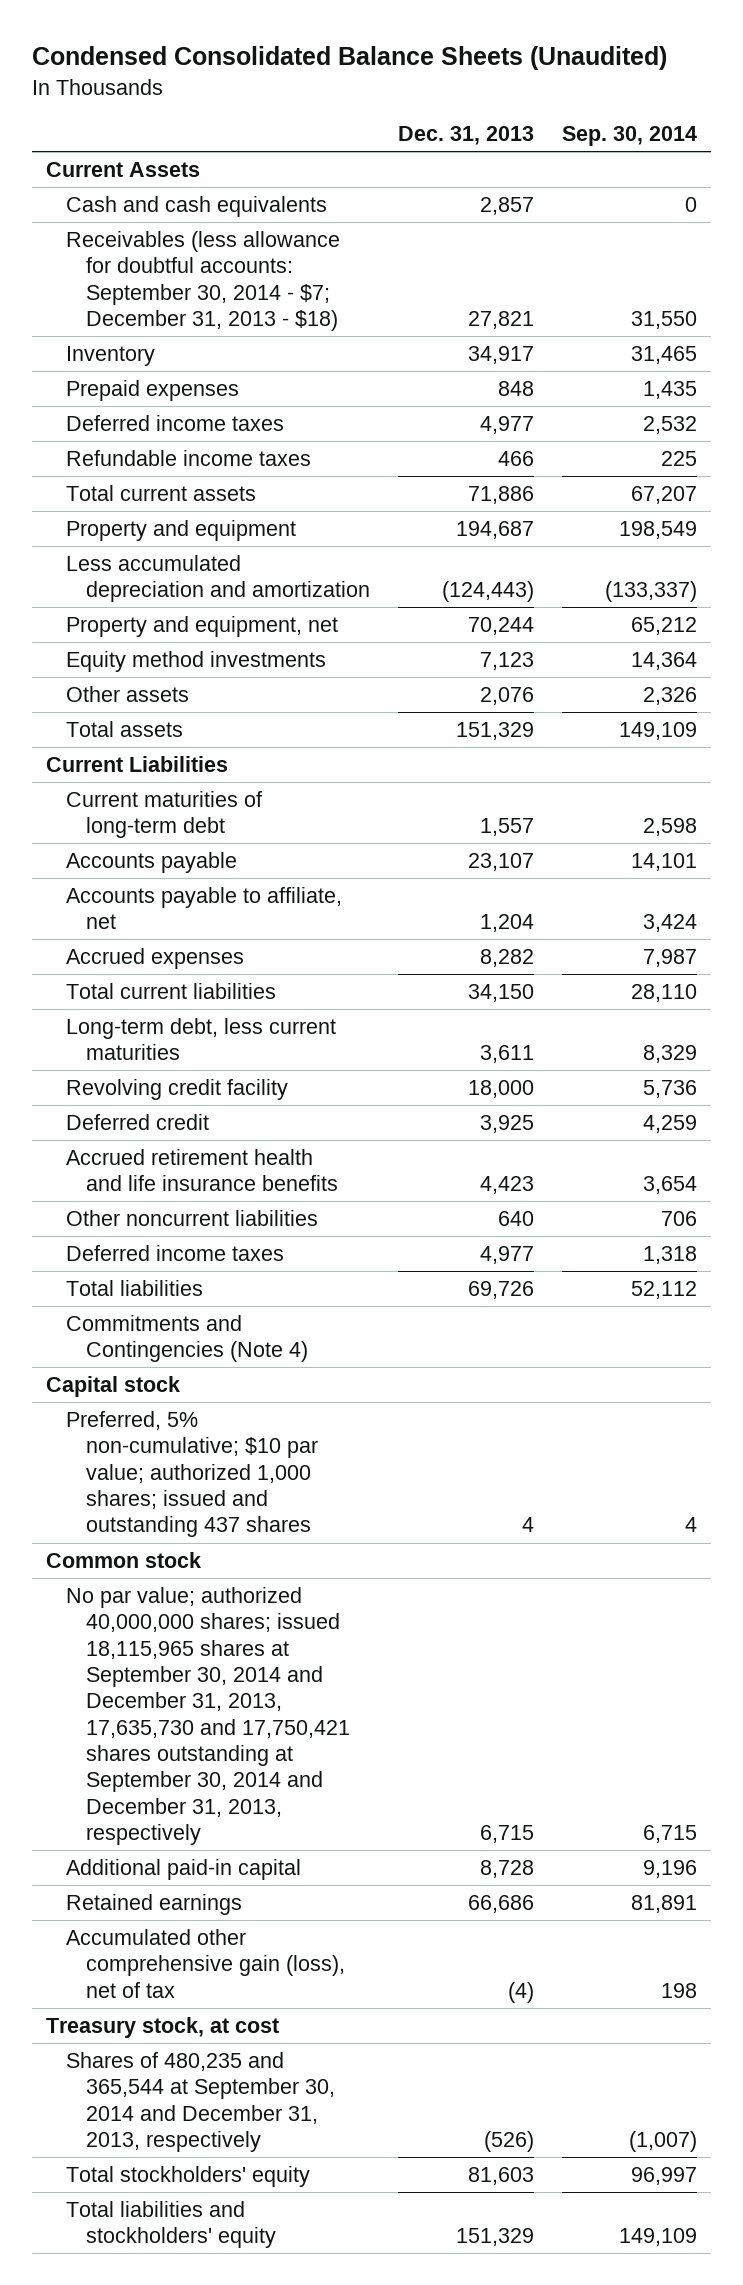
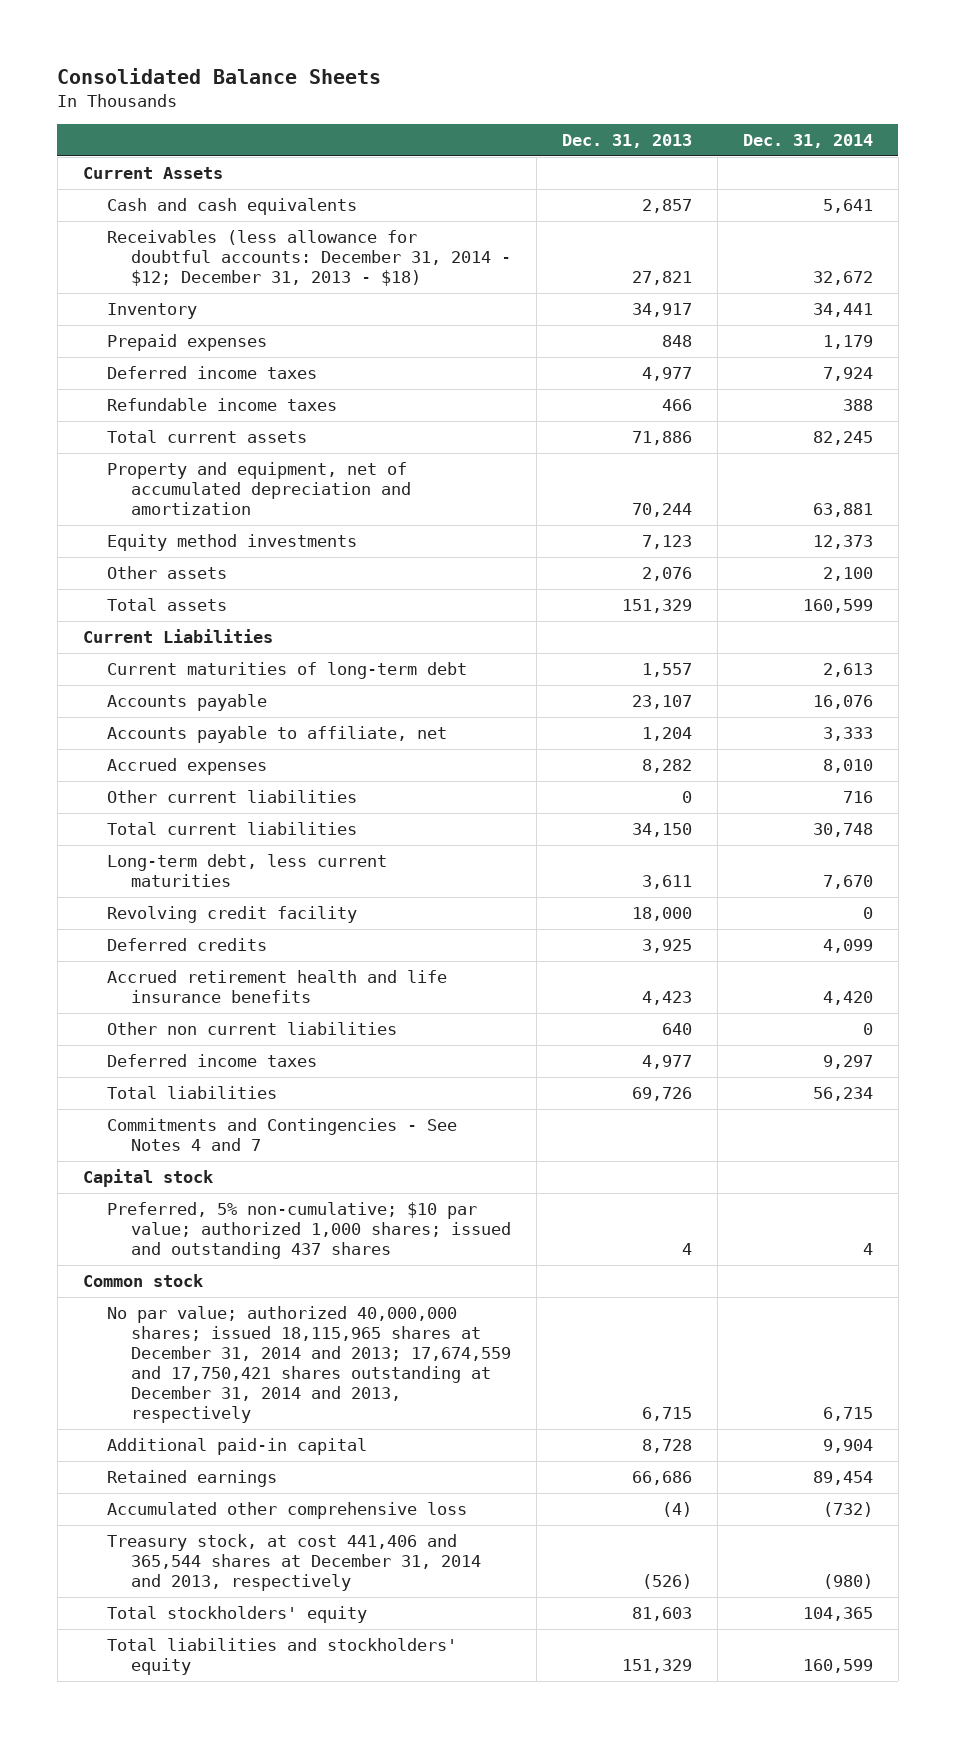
[32,46,668,71] Condensed Consolidated Balance Sheets (Unaudited) -> [57,67,382,84] Consolidated Balance Sheets
[561,126,697,147] Sep. 30, 2014 -> none
none -> [742,134,873,149] Dec. 31, 2014
[66,230,341,332] Receivables (less allowance for doubtful accounts: September 30, 2014 - $7; December 31, 2013 - $18) -> [106,229,512,287] Receivables (less allowance for doubtful accounts: December 31, 2014 - $12; December 31, 2013 - $18)
[66,519,297,541] Property and equipment -> none
[66,554,371,603] Less accumulated depreciation and amortization -> none
[66,615,339,637] Property and equipment, net -> [106,461,412,516] Property and equipment, net of accumulated depreciation and amortization
none -> [106,789,357,803] Other current liabilities
[66,1113,210,1130] Deferred credit -> [106,937,267,951] Deferred credits
[66,1209,319,1226] Other noncurrent liabilities -> [106,1021,397,1035] Other non current liabilities
[66,1314,309,1363] Commitments and Contingencies (Note 4) -> [106,1117,457,1152] Commitments and Contingencies - See Notes 4 and 7
[66,1586,351,1846] No par value; authorized 40,000,000 shares; issued 18,115,965 shares at September 30, 2014 and December 31, 2013, 17,635,730 and 17,750,421 shares outstanding at September 30, 2014 and December 31, 2013, respectively -> [106,1305,512,1424] No par value; authorized 40,000,000 shares; issued 18,115,965 shares at December 31, 2014 and 2013; 17,674,559 and 17,750,421 shares outstanding at December 31, 2014 and 2013, respectively
[45,2016,279,2038] Treasury stock, at cost -> none
[66,1928,346,1998] Accumulated other comprehensive gain (loss), net of tax -> [106,1501,467,1519] Accumulated other comprehensive loss
[66,2051,336,2153] Shares of 480,235 and 365,544 at September 30, 2014 and December 31, 2013, respectively -> [106,1533,482,1592] Treasury stock, at cost 441,406 and 365,544 shares at December 31, 2014 and 2013, respectively

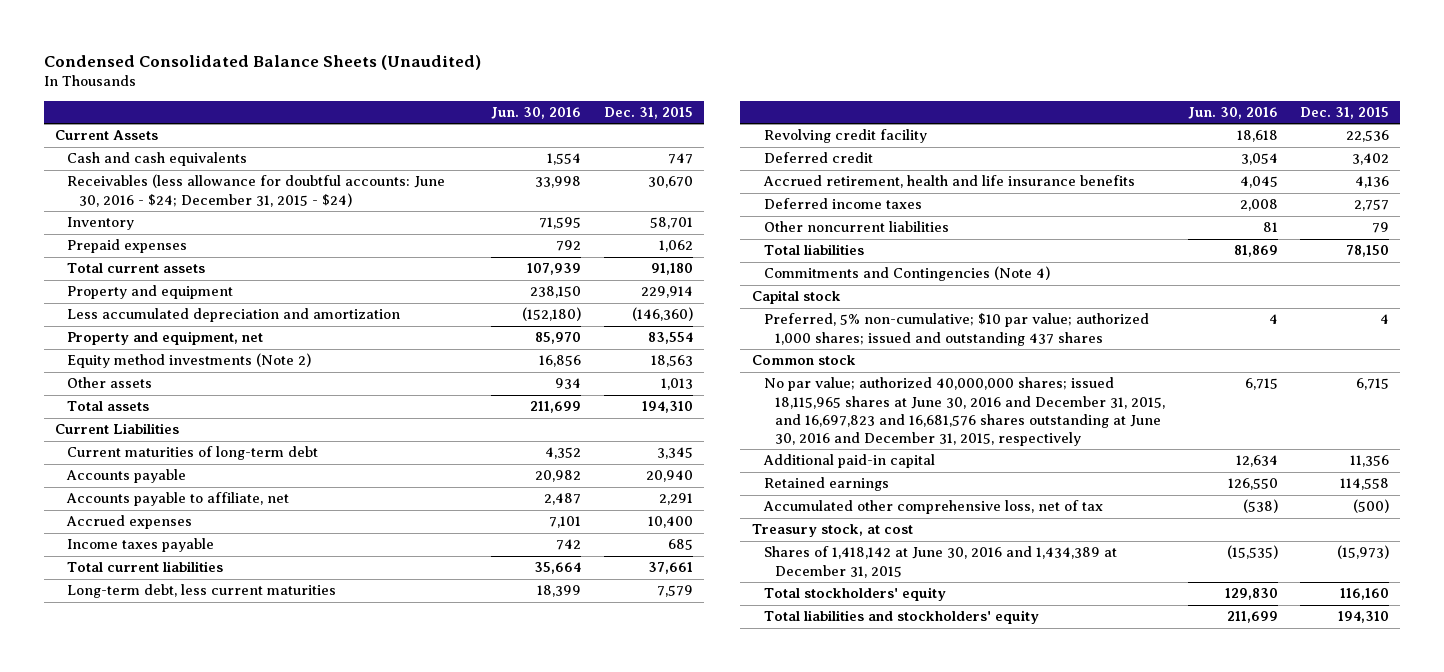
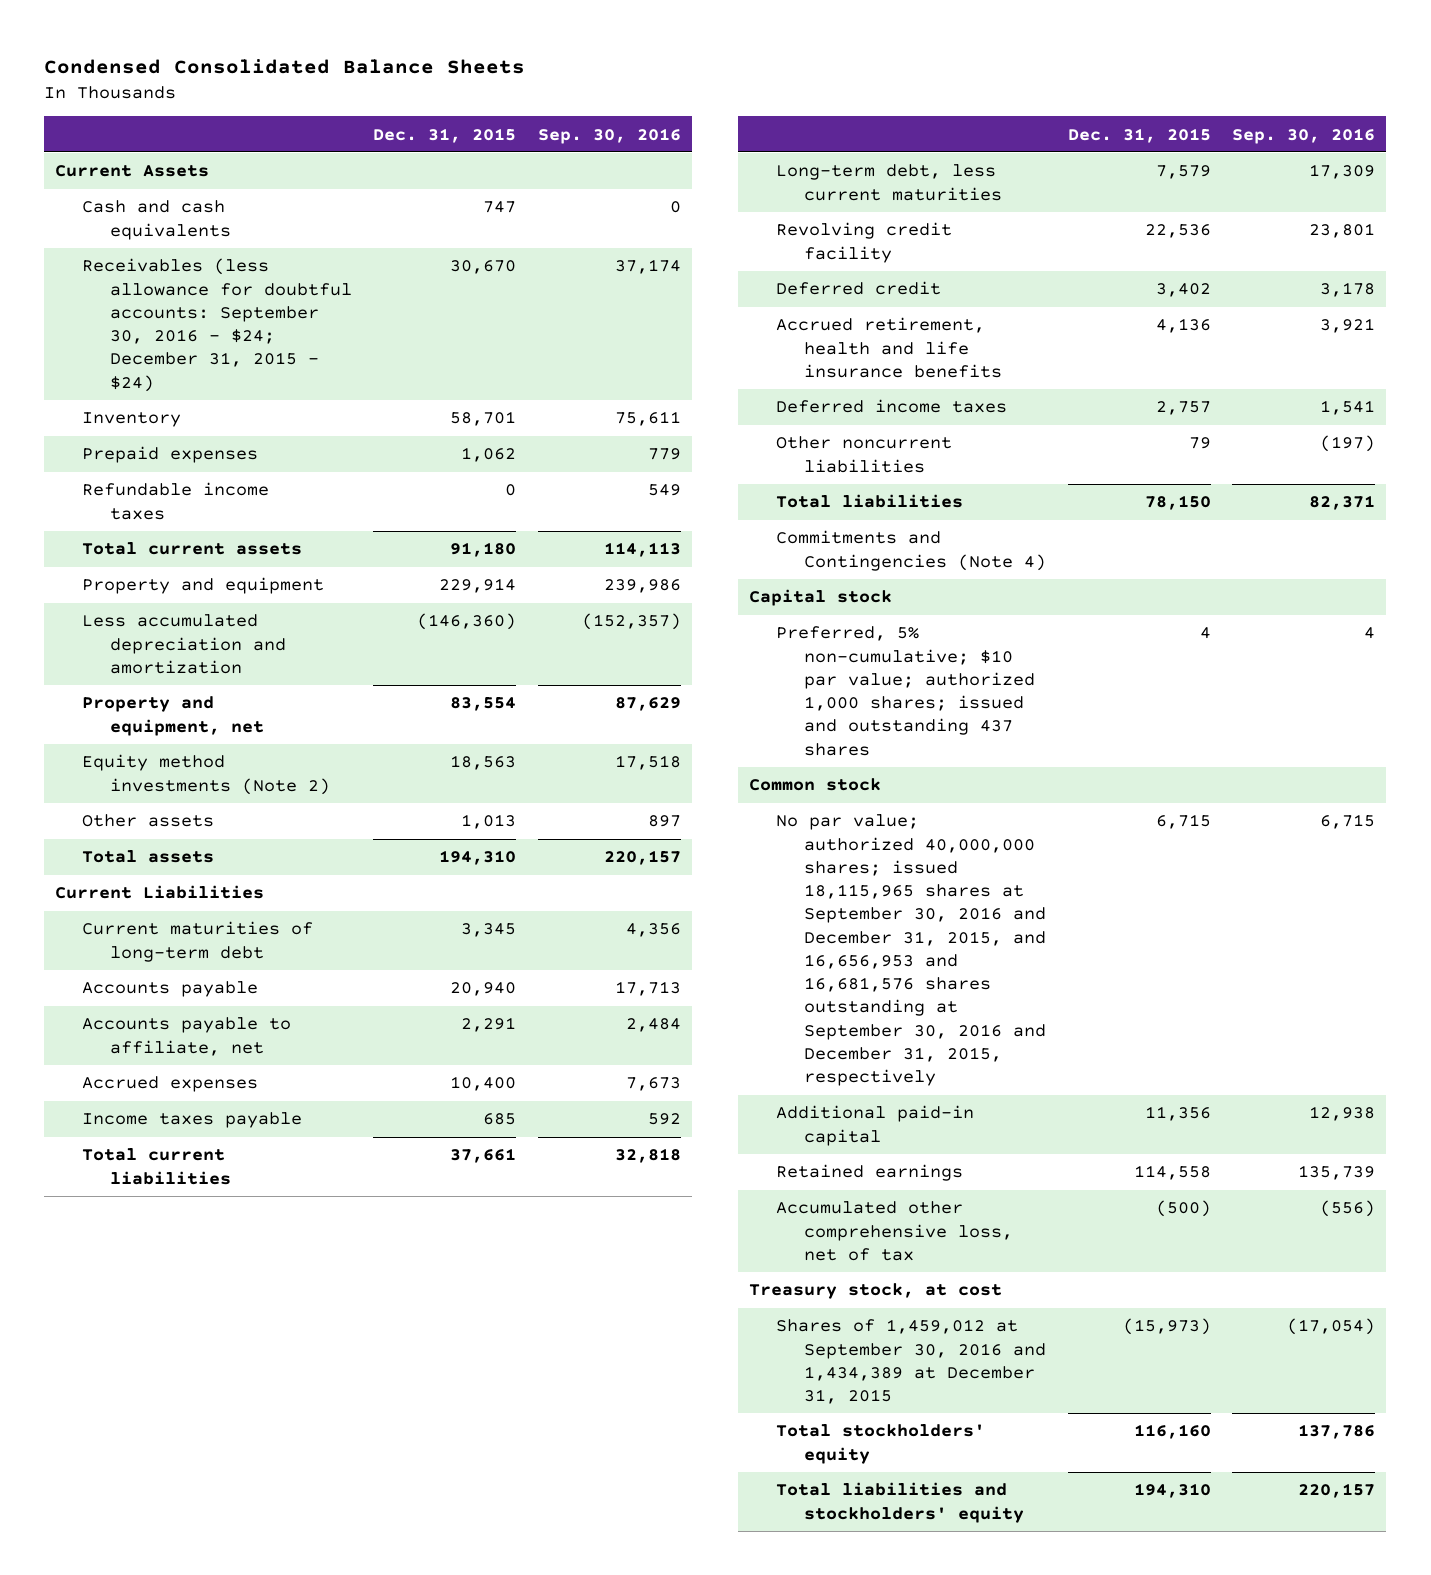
[43,54,481,70] Condensed Consolidated Balance Sheets (Unaudited) -> [44,58,526,74] Condensed Consolidated Balance Sheets
[491,107,582,120] Jun. 30, 2016 -> none
none -> [538,127,682,144] Sep. 30, 2016
[67,174,446,207] Receivables (less allowance for doubtful accounts: June 30, 2016 - $24; December 31, 2015 - $24) -> [82,258,352,392] Receivables (less allowance for doubtful accounts: September 30, 2016 - $24; December 31, 2015 - $24)
none -> [82,482,270,520] Refundable income taxes
[763,377,1166,447] No par value; authorized 40,000,000 shares; issued 18,115,965 shares at June 30, 2016 and December 31, 2015, and 16,697,823 and 16,681,576 shares outstanding at June 30, 2016 and December 31, 2015, respectively -> [776,814,1046,1087] No par value; authorized 40,000,000 shares; issued 18,115,965 shares at September 30, 2016 and December 31, 2015, and 16,656,953 and 16,681,576 shares outstanding at September 30, 2016 and December 31, 2015, respectively
[763,546,1117,578] Shares of 1,418,142 at June 30, 2016 and 1,434,389 at December 31, 2015 -> [776,1319,1046,1405] Shares of 1,459,012 at September 30, 2016 and 1,434,389 at December 31, 2015

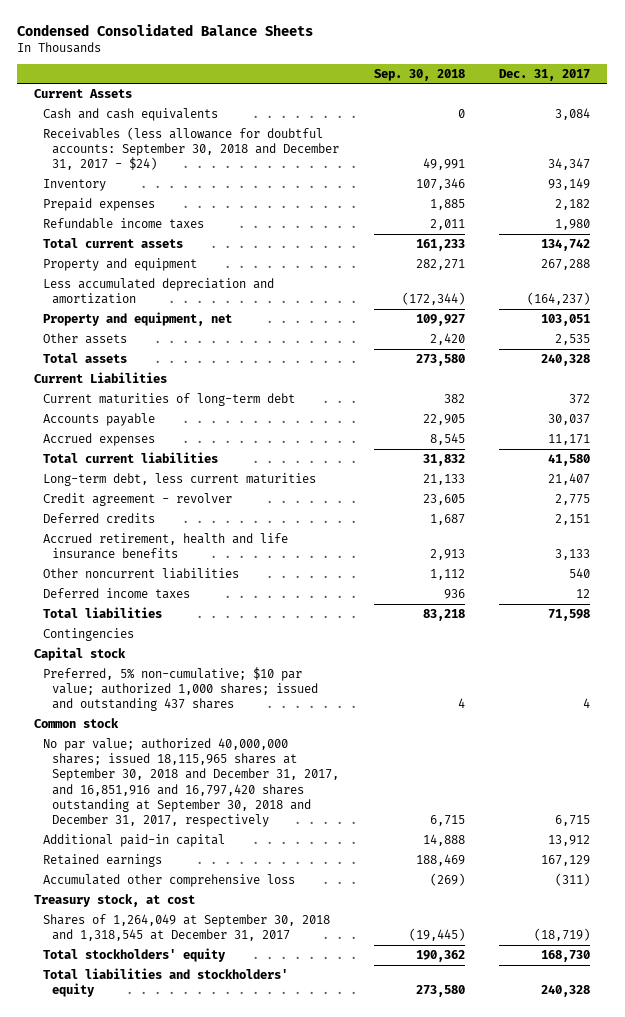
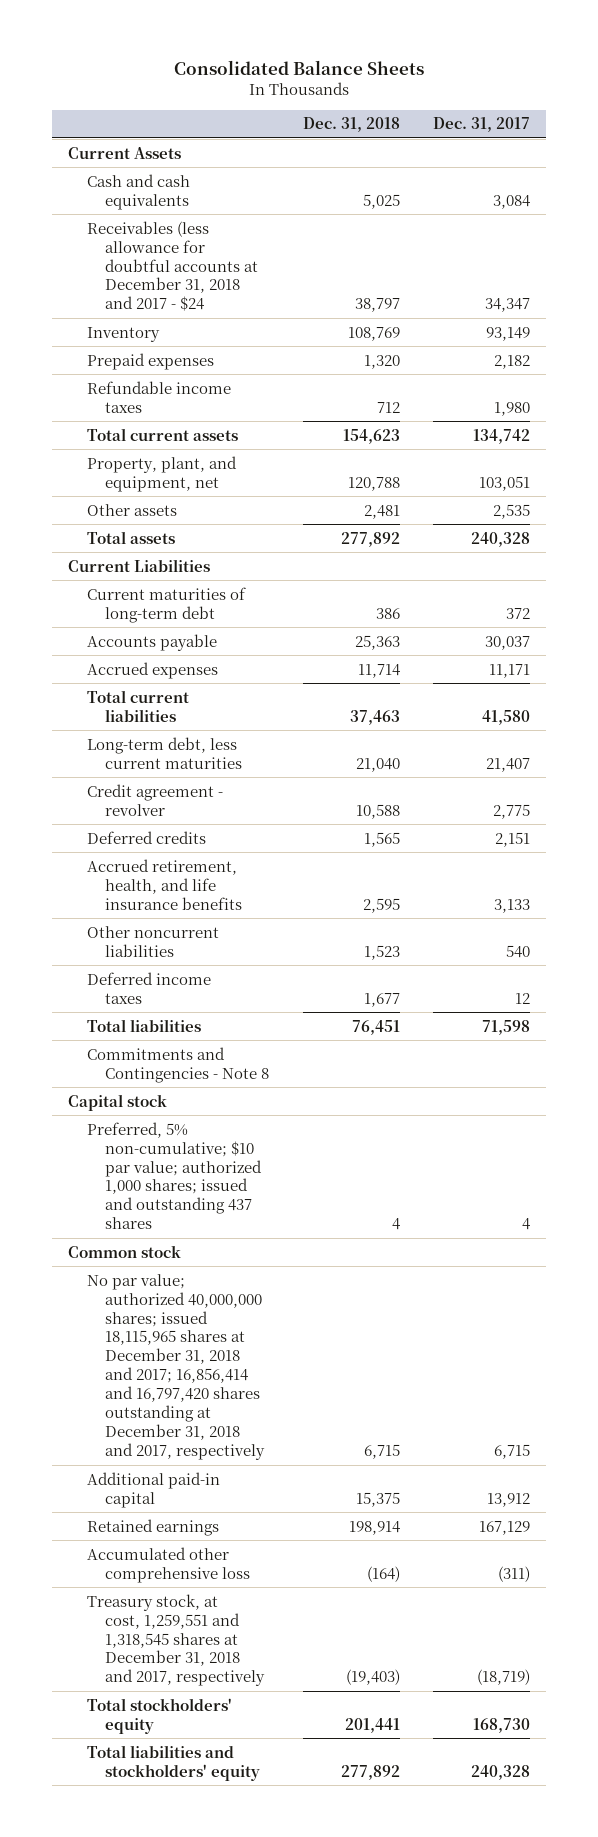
[17,23,314,36] Condensed Consolidated Balance Sheets -> [173,59,424,75] Consolidated Balance Sheets
[373,68,465,81] Sep. 30, 2018 -> none
none -> [302,117,400,133] Dec. 31, 2018
[43,126,340,171] Receivables (less allowance for doubtful accounts: September 30, 2018 and December 31, 2017 - $24) -> [86,220,259,312] Receivables (less allowance for doubtful accounts at December 31, 2018 and 2017 - $24
[43,257,198,271] Property and equipment -> none
[43,277,275,305] Less accumulated depreciation and amortization -> none
[43,311,233,326] Property and equipment, net -> [86,455,237,492] Property, plant, and equipment, net
[43,532,289,560] Accrued retirement, health and life insurance benefits -> [86,858,243,910] Accrued retirement, health, and life insurance benefits
[43,627,135,641] Contingencies -> [86,1046,270,1083] Commitments and Contingencies - Note 8
[43,737,340,828] No par value; authorized 40,000,000 shares; issued 18,115,965 shares at September 30, 2018 and December 31, 2017, and 16,851,916 and 16,797,420 shares outstanding at September 30, 2018 and December 31, 2017, respectively -> [86,1273,266,1461] No par value; authorized 40,000,000 shares; issued 18,115,965 shares at December 31, 2018 and 2017; 16,856,414 and 16,797,420 shares outstanding at December 31, 2018 and 2017, respectively
[34,893,196,907] Treasury stock, at cost -> none
[43,913,331,942] Shares of 1,264,049 at September 30, 2018 and 1,318,545 at December 31, 2017 -> [86,1593,266,1687] Treasury stock, at cost, 1,259,551 and 1,318,545 shares at December 31, 2018 and 2017, respectively

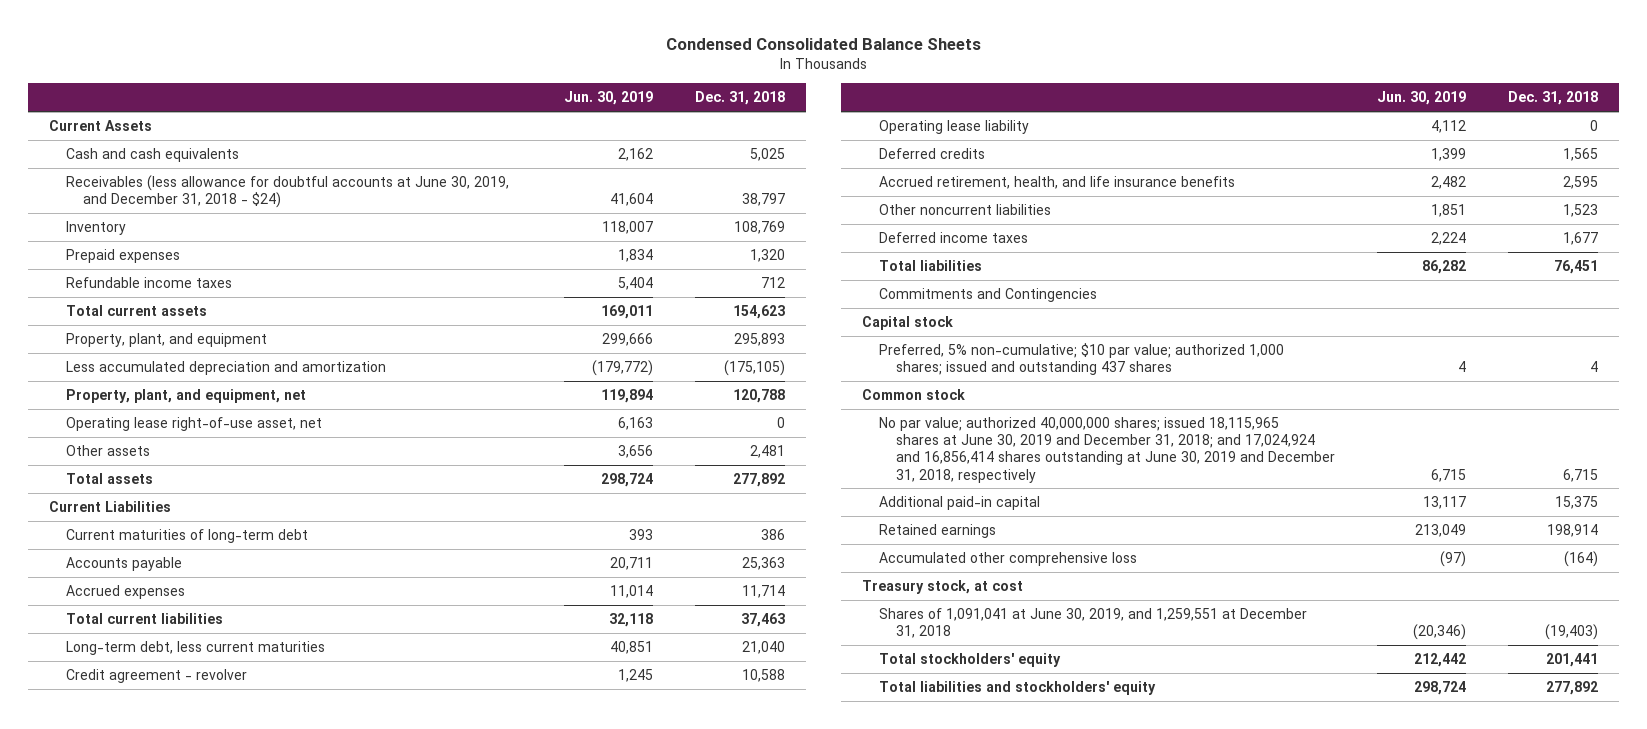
[173,59,424,75] Consolidated Balance Sheets -> [665,38,981,51] Condensed Consolidated Balance Sheets
[432,117,530,133] Dec. 31, 2017 -> none
none -> [563,91,653,106] Jun. 30, 2019
[86,220,259,312] Receivables (less allowance for doubtful accounts at December 31, 2018 and 2017 - $24 -> [65,174,509,209] Receivables (less allowance for doubtful accounts at June 30, 2019, and December 31, 2018 - $24)
none -> [65,332,267,347] Property, plant, and equipment
none -> [65,360,386,375] Less accumulated depreciation and amortization
none -> [65,416,322,431] Operating lease right-of-use asset, net
none -> [879,119,1030,134] Operating lease liability
[86,1046,270,1083] Commitments and Contingencies - Note 8 -> [879,287,1098,302] Commitments and Contingencies
[86,1273,266,1461] No par value; authorized 40,000,000 shares; issued 18,115,965 shares at December 31, 2018 and 2017; 16,856,414 and 16,797,420 shares outstanding at December 31, 2018 and 2017, respectively -> [879,416,1336,483] No par value; authorized 40,000,000 shares; issued 18,115,965 shares at June 30, 2019 and December 31, 2018; and 17,024,924 and 16,856,414 shares outstanding at June 30, 2019 and December 31, 2018, respectively
none -> [862,579,1024,594] Treasury stock, at cost
[86,1593,266,1687] Treasury stock, at cost, 1,259,551 and 1,318,545 shares at December 31, 2018 and 2017, respectively -> [879,607,1308,639] Shares of 1,091,041 at June 30, 2019, and 1,259,551 at December 31, 2018

